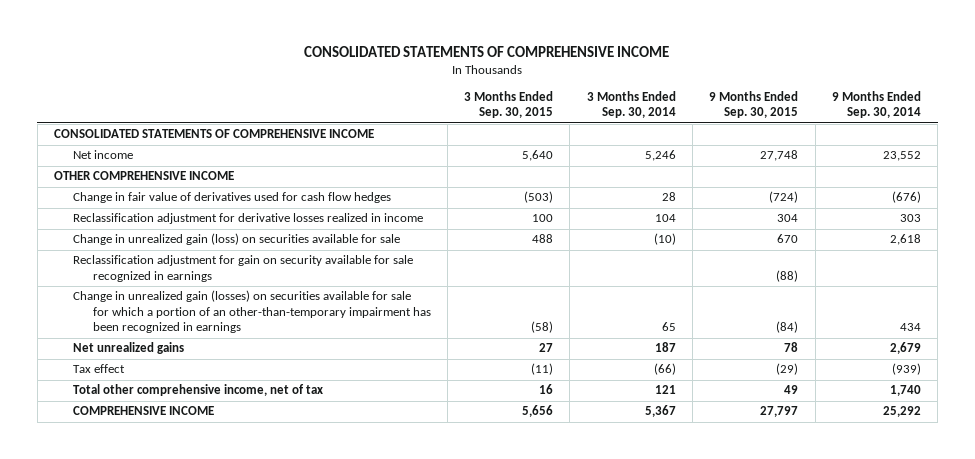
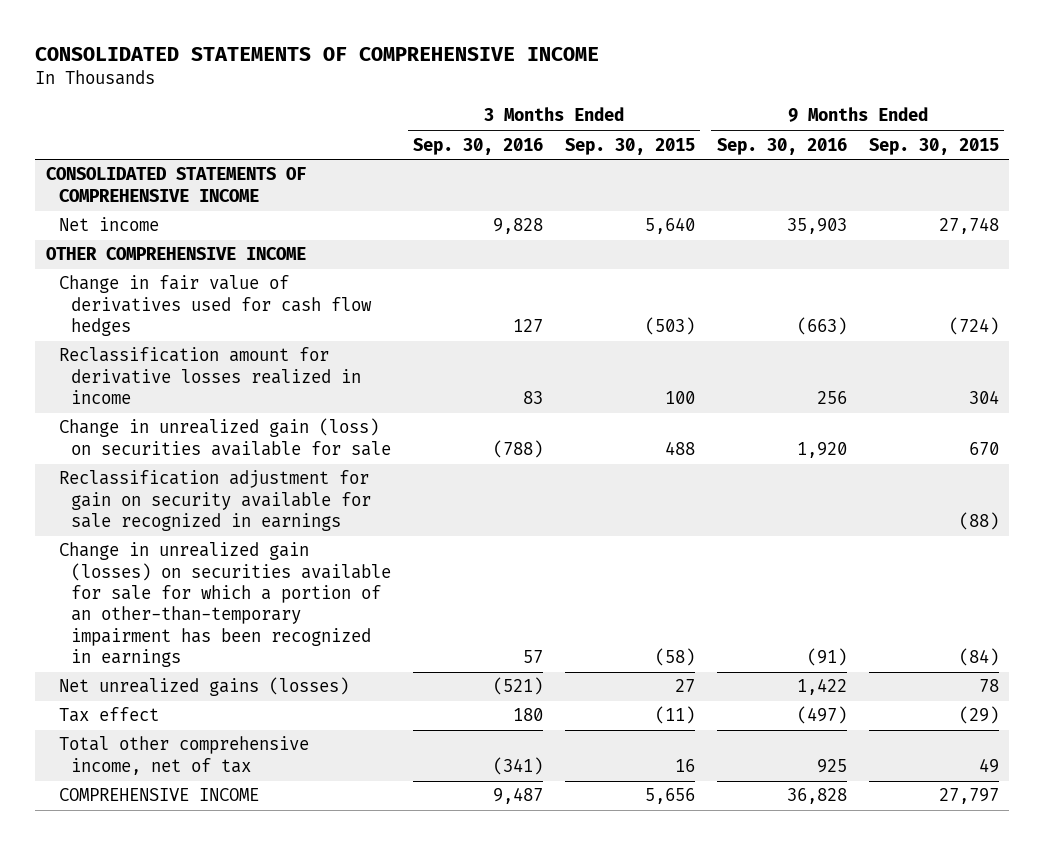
[586,90,676,119] 3 Months Ended Sep. 30, 2014 -> none
[831,90,921,119] 9 Months Ended Sep. 30, 2014 -> none
none -> [413,137,544,155] Sep. 30, 2016
none -> [716,137,847,155] Sep. 30, 2016
[73,213,424,225] Reclassification adjustment for derivative losses realized in income -> [58,347,362,405] Reclassification amount for derivative losses realized in income
[73,342,185,355] Net unrealized gains -> [58,677,349,697] Net unrealized gains (losses)

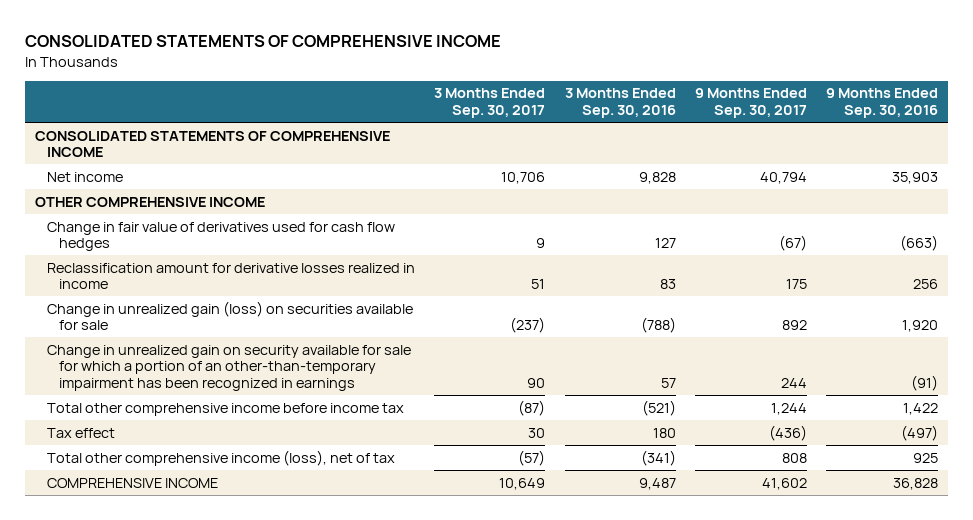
[564,137,695,155] Sep. 30, 2015 -> none
[868,137,999,155] Sep. 30, 2015 -> none
none -> [434,88,546,119] 3 Months Ended Sep. 30, 2017
none -> [695,88,808,119] 9 Months Ended Sep. 30, 2017
[58,470,372,532] Reclassification adjustment for gain on security available for sale recognized in earnings -> none
[58,542,392,668] Change in unrealized gain (losses) on securities available for sale for which a portion of an other-than-temporary impairment has been recognized in earnings -> [46,344,411,392] Change in unrealized gain on security available for sale for which a portion of an other-than-temporary impairment has been recognized in earnings
[58,677,349,697] Net unrealized gains (losses) -> [46,402,404,416] Total other comprehensive income before income tax
[58,736,309,775] Total other comprehensive income, net of tax -> [46,449,395,466] Total other comprehensive income (loss), net of tax

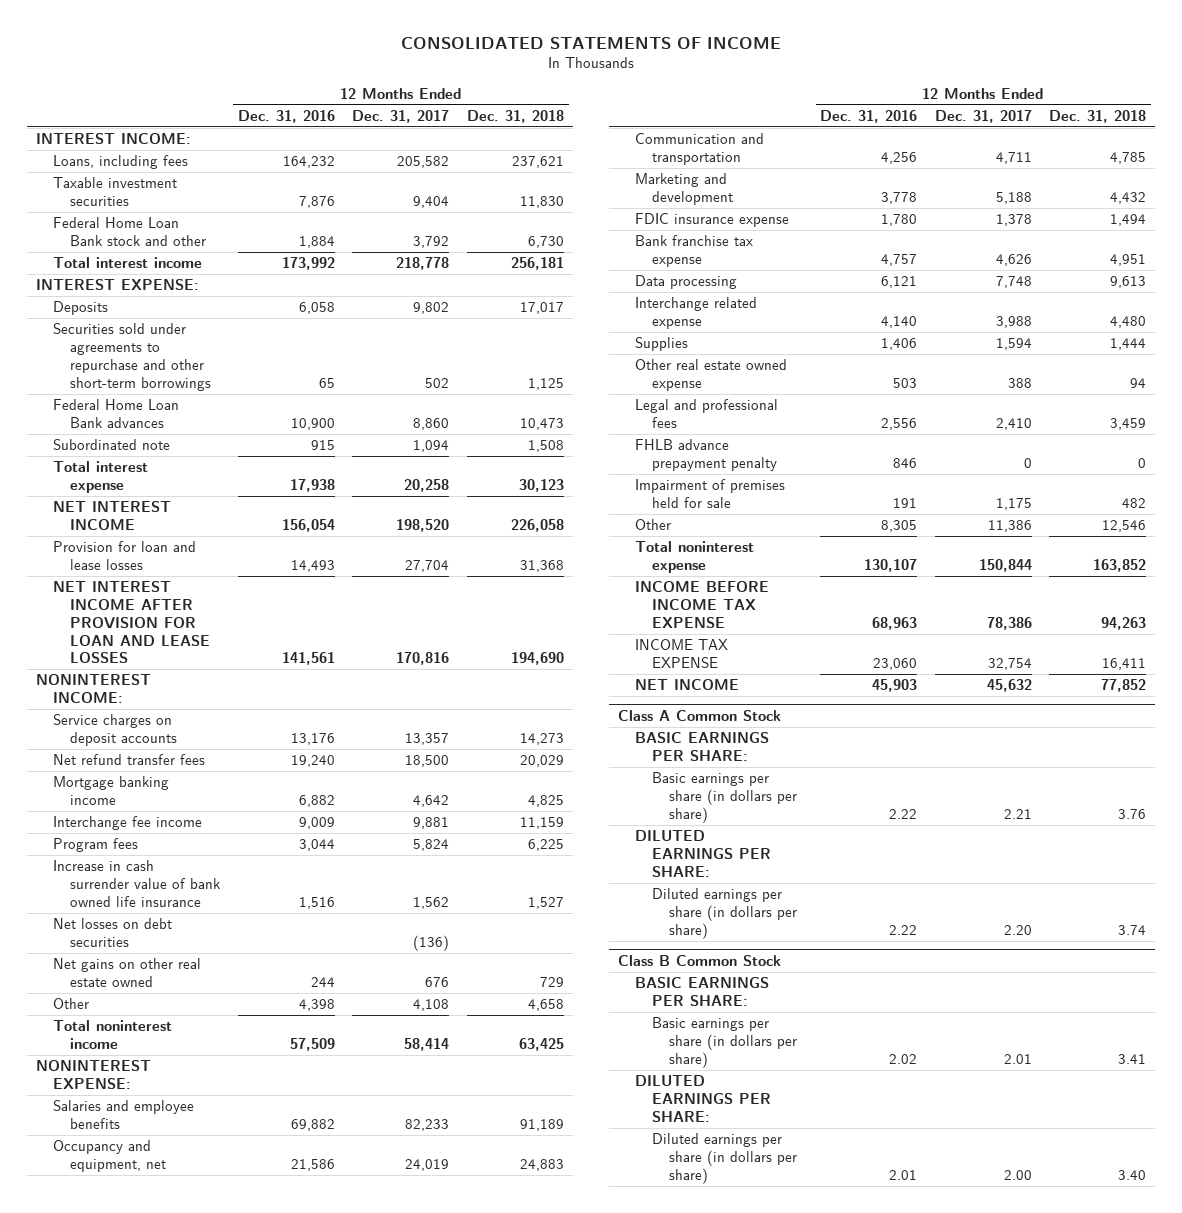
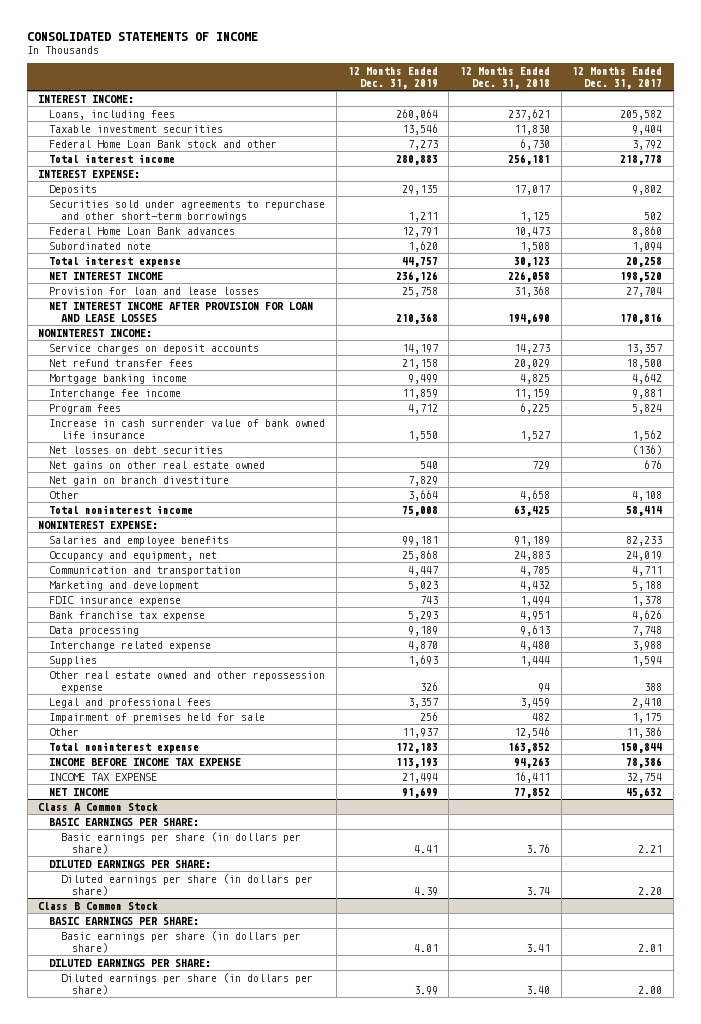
[237,109,335,123] Dec. 31, 2016 -> none
none -> [347,66,438,89] 12 Months Ended Dec. 31, 2019
none -> [49,475,230,486] Net gain on branch divestiture
[635,359,788,391] Other real estate owned expense -> [49,670,326,693] Other real estate owned and other repossession expense
[635,439,778,471] FHLB advance prepayment penalty -> none

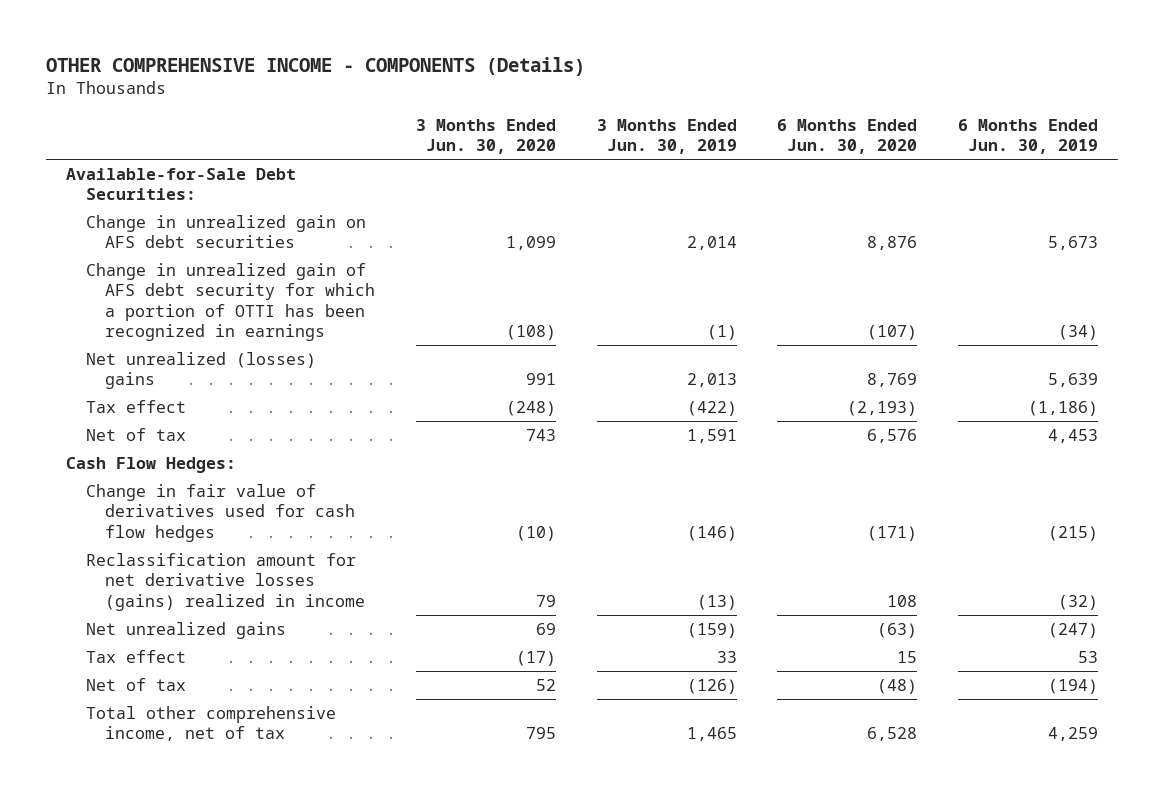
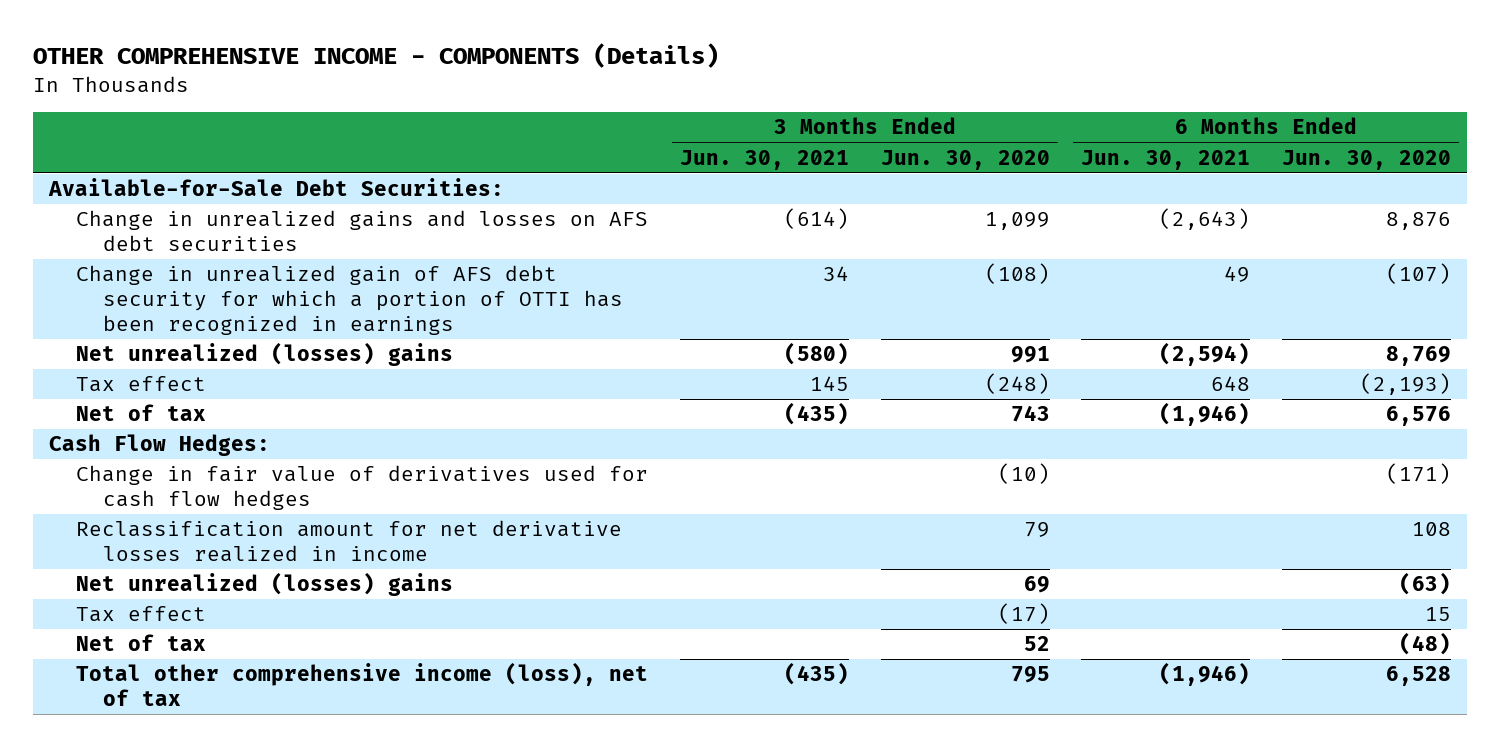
[596,118,737,155] 3 Months Ended Jun. 30, 2019 -> none
[957,118,1098,155] 6 Months Ended Jun. 30, 2019 -> none
none -> [679,149,849,170] Jun. 30, 2021
none -> [1081,149,1251,170] Jun. 30, 2021
[85,214,366,249] Change in unrealized gain on AFS debt securities -> [75,210,648,252] Change in unrealized gains and losses on AFS debt securities
[85,552,366,611] Reclassification amount for net derivative losses (gains) realized in income -> [75,520,622,563] Reclassification amount for net derivative losses realized in income
[85,621,286,639] Net unrealized gains -> [75,572,453,597] Net unrealized (losses) gains
[85,705,336,742] Total other comprehensive income, net of tax -> [75,662,648,707] Total other comprehensive income (loss), net of tax

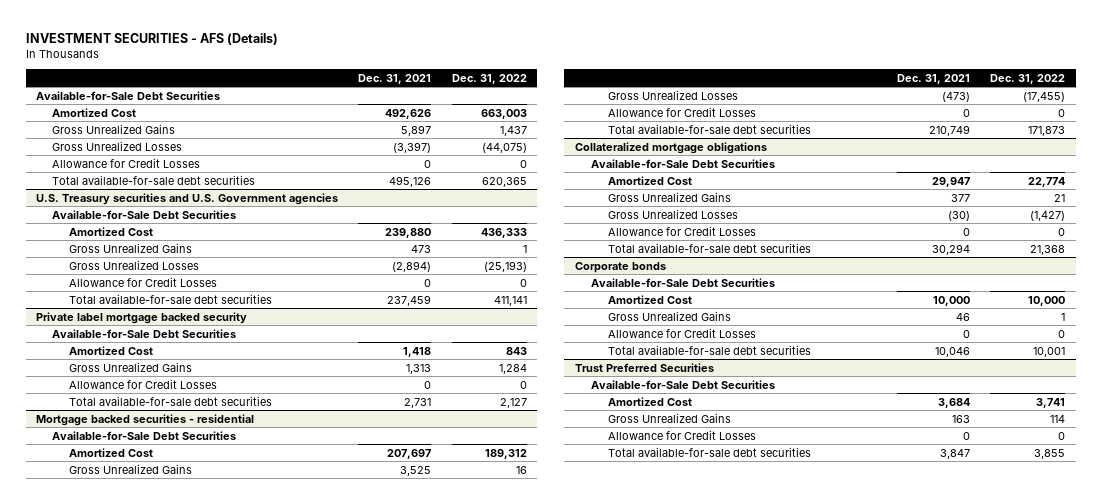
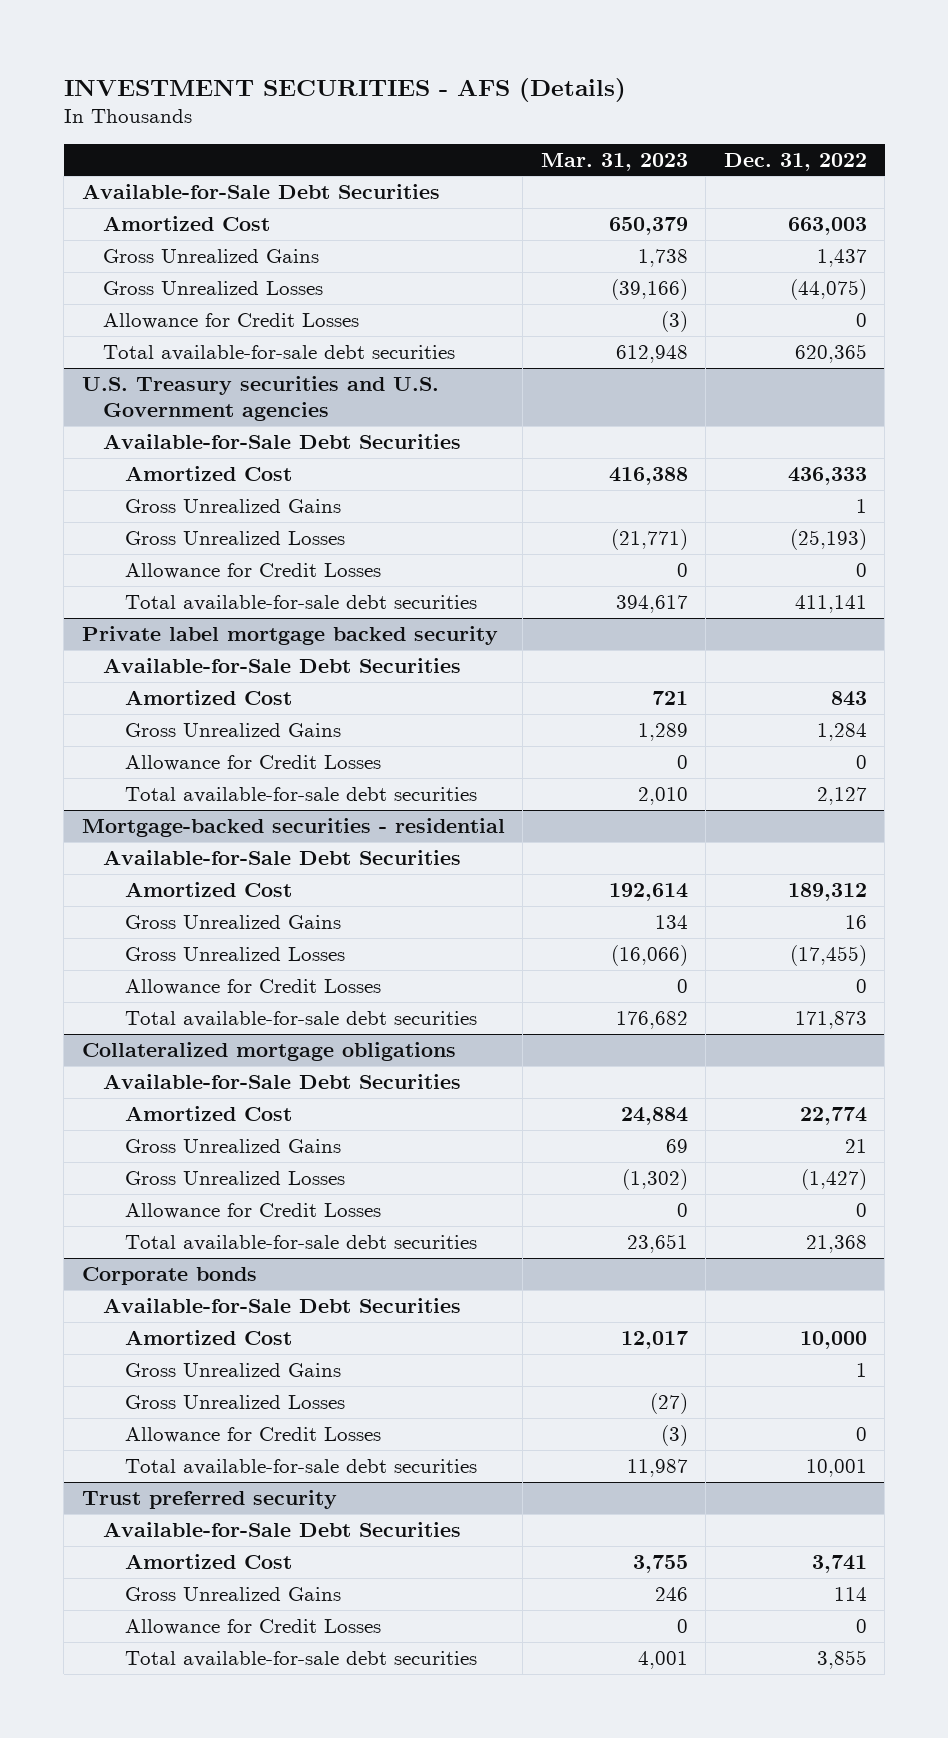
[358,73,432,84] Dec. 31, 2021 -> none
none -> [540,152,688,171] Mar. 31, 2023
[35,413,254,426] Mortgage backed securities - residential -> [81,817,505,837] Mortgage-backed securities - residential
none -> [125,1394,346,1409] Gross Unrealized Losses
[574,362,714,372] Trust Preferred Securities -> [81,1489,337,1509] Trust preferred security

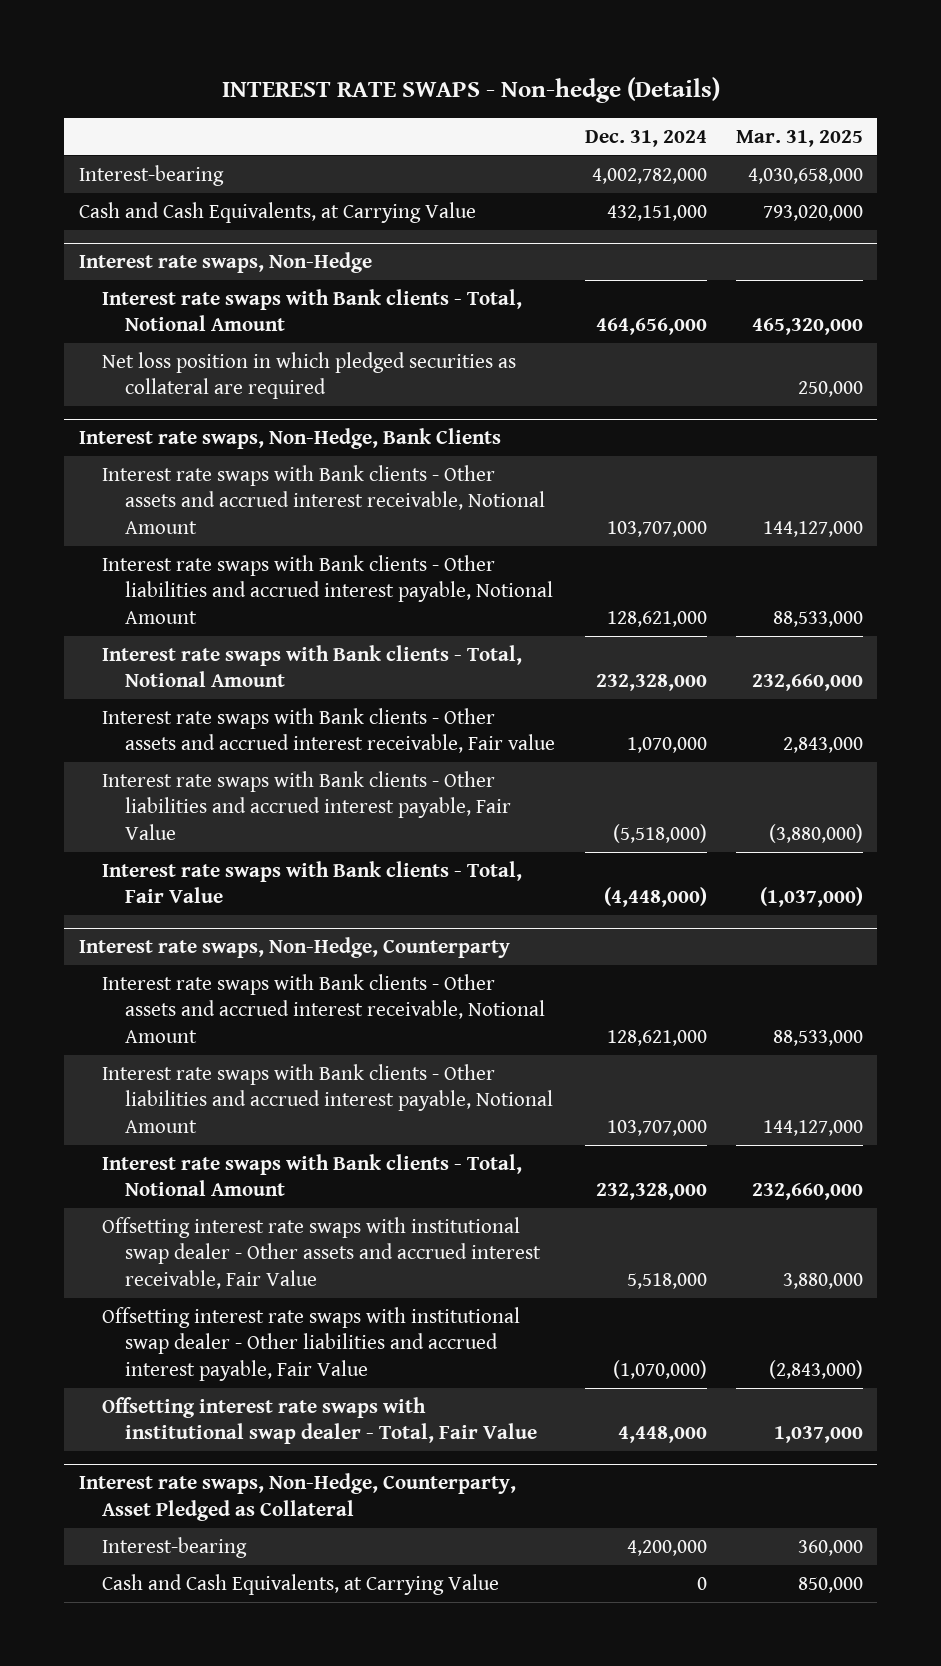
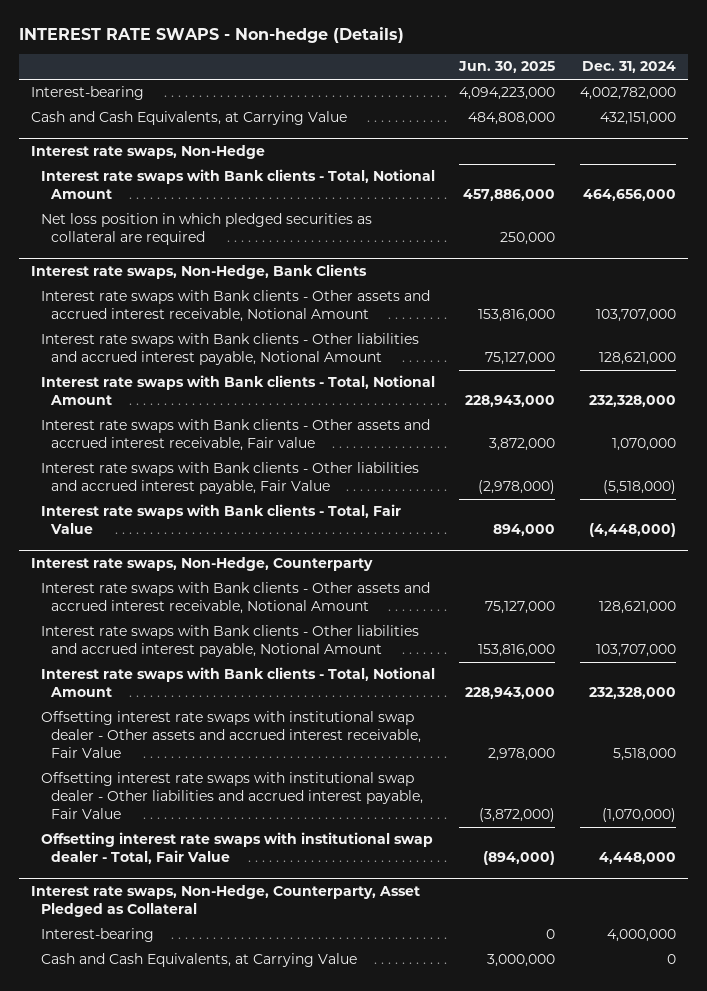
[735,129,863,147] Mar. 31, 2025 -> none
none -> [458,61,556,74] Jun. 30, 2025
[626,1539,707,1556] 4,200,000 -> [607,929,677,943] 4,000,000

